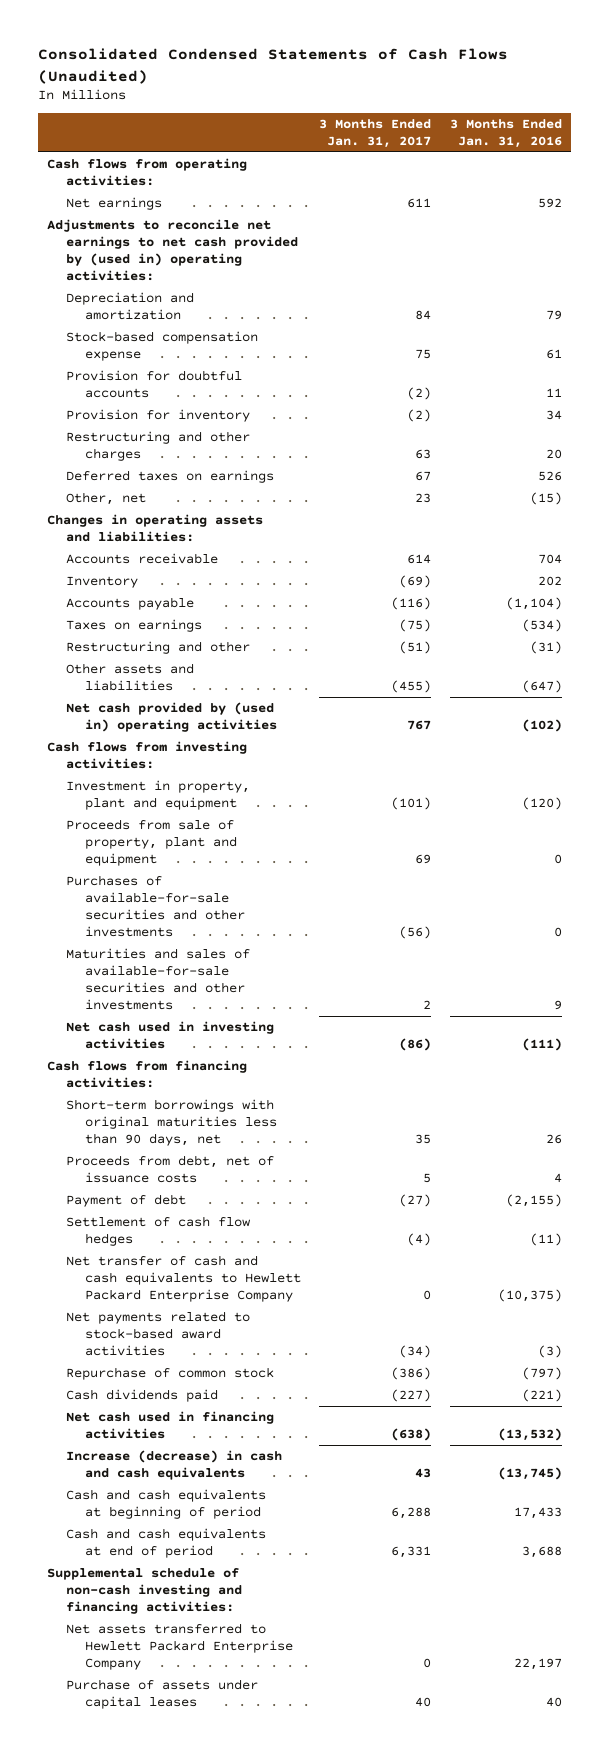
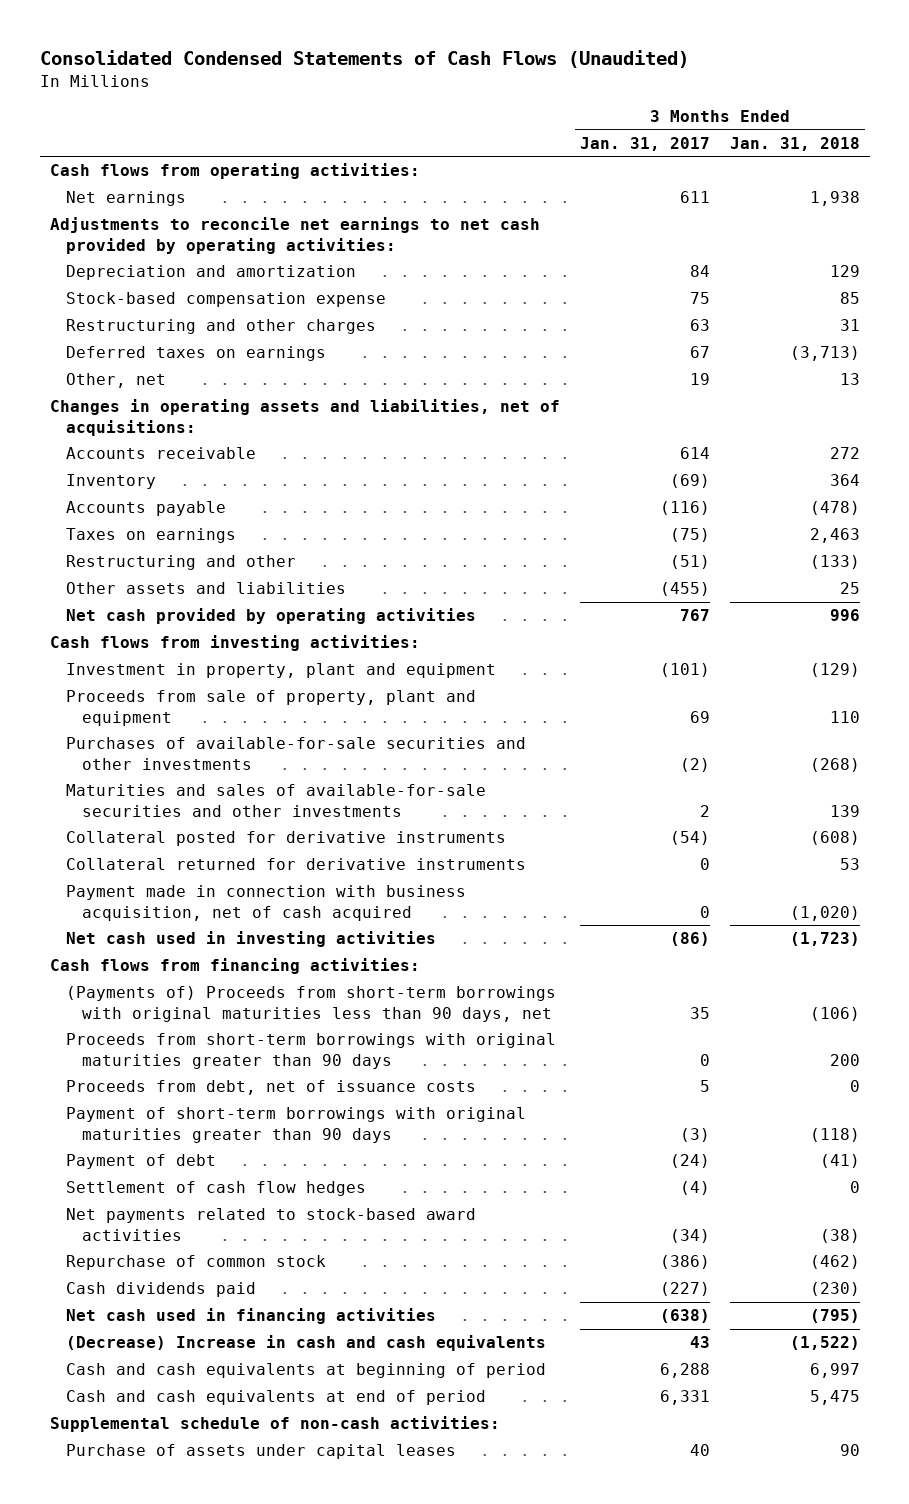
[449,118,562,148] 3 Months Ended Jan. 31, 2016 -> none
none -> [729,136,860,151] Jan. 31, 2018
[47,218,299,282] Adjustments to reconcile net earnings to net cash provided by (used in) operating activities: -> [49,217,540,254] Adjustments to reconcile net earnings to net cash provided by operating activities:
[66,369,243,399] Provision for doubtful accounts -> none
[66,408,251,422] Provision for inventory -> none
[415,492,432,503] 23 -> [689,373,710,386] 19
[47,513,264,543] Changes in operating assets and liabilities: -> [49,399,560,436] Changes in operating assets and liabilities, net of acquisitions:
[66,701,278,733] Net cash provided by (used in) operating activities -> [65,608,476,625] Net cash provided by operating activities
[399,926,432,940] (56) -> [679,757,710,772] (2)
none -> [65,831,506,847] Collateral posted for derivative instruments
none -> [65,858,526,871] Collateral returned for derivative instruments
none -> [65,885,466,921] Payment made in connection with business acquisition, net of cash acquired
[66,1098,278,1147] Short-term borrowings with original maturities less than 90 days, net -> [65,986,556,1022] (Payments of) Proceeds from short-term borrowings with original maturities less than 90 days, net
none -> [65,1033,556,1069] Proceeds from short-term borrowings with original maturities greater than 90 days
none -> [65,1107,526,1143] Payment of short-term borrowings with original maturities greater than 90 days
[399,1193,432,1207] (27) -> [669,1154,710,1169] (24)
[66,1254,302,1303] Net transfer of cash and cash equivalents to Hewlett Packard Enterprise Company -> none
[66,1449,283,1481] Increase (decrease) in cash and cash equivalents -> [65,1335,546,1352] (Decrease) Increase in cash and cash equivalents
[66,1622,294,1671] Net assets transferred to Hewlett Packard Enterprise Company -> none
[47,1567,243,1615] Supplemental schedule of non-cash investing and financing activities: -> [49,1416,500,1433] Supplemental schedule of non-cash activities:

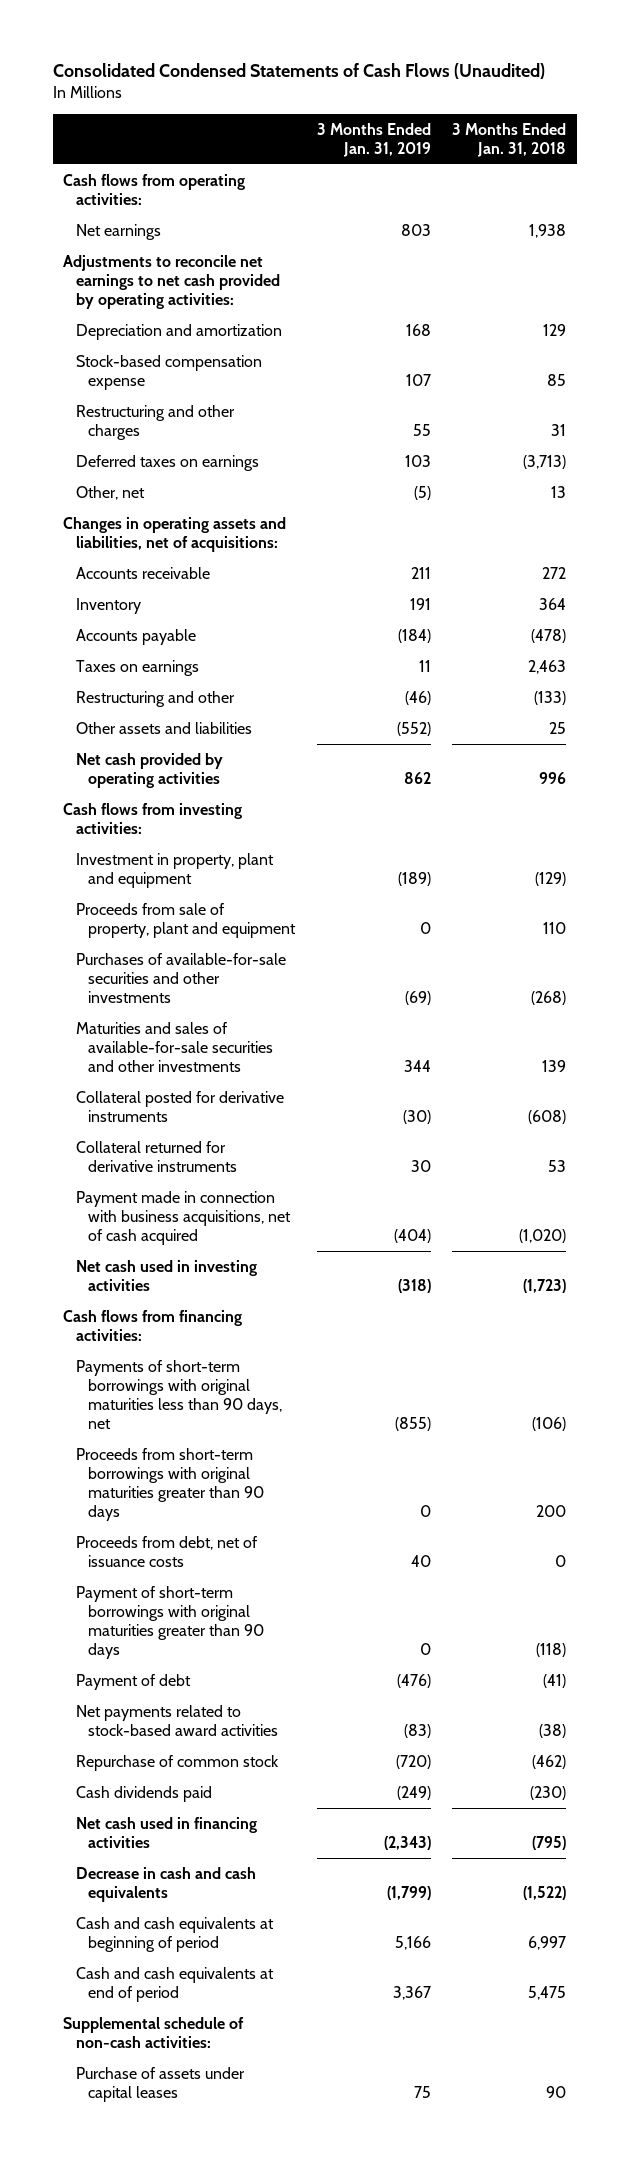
[579,136,710,151] Jan. 31, 2017 -> none
none -> [316,123,431,158] 3 Months Ended Jan. 31, 2019
[65,885,466,921] Payment made in connection with business acquisition, net of cash acquired -> [75,1190,292,1245] Payment made in connection with business acquisitions, net of cash acquired
[65,986,556,1022] (Payments of) Proceeds from short-term borrowings with original maturities less than 90 days, net -> [75,1359,283,1429] Payments of short-term borrowings with original maturities less than 90 days, net
[65,1181,366,1197] Settlement of cash flow hedges -> none
[65,1335,546,1352] (Decrease) Increase in cash and cash equivalents -> [75,1866,256,1902] Decrease in cash and cash equivalents

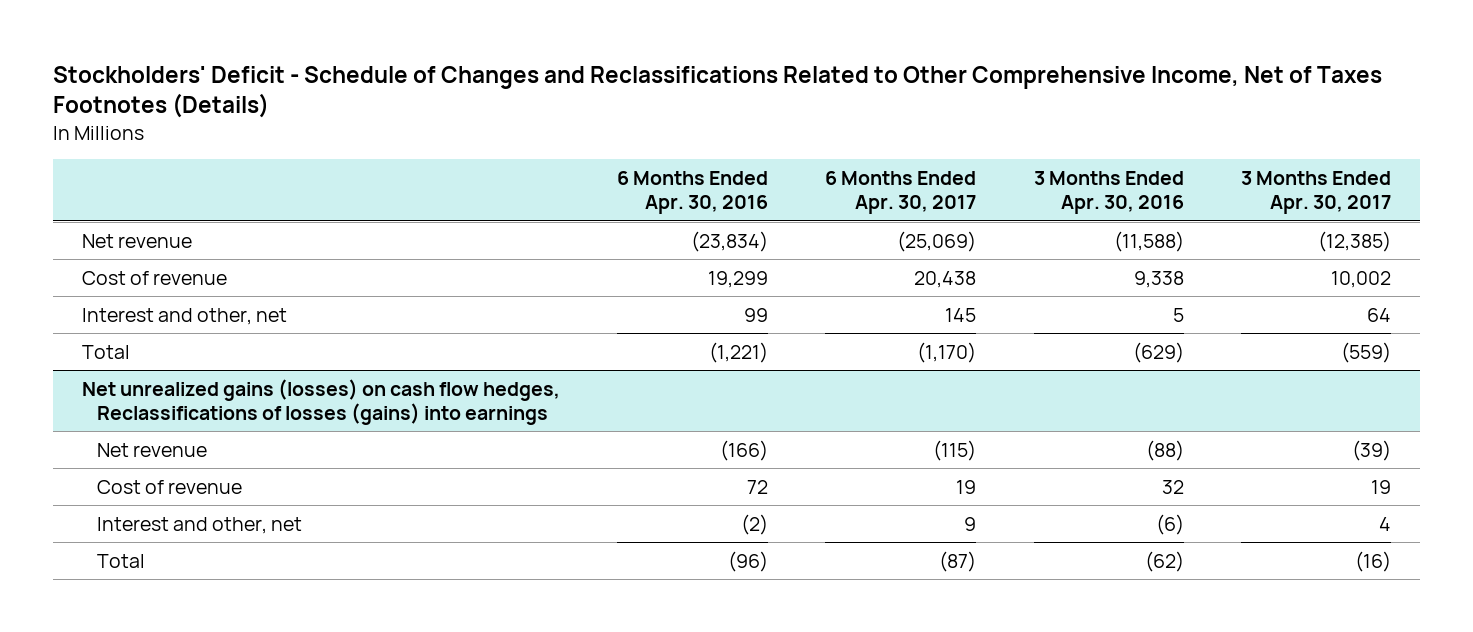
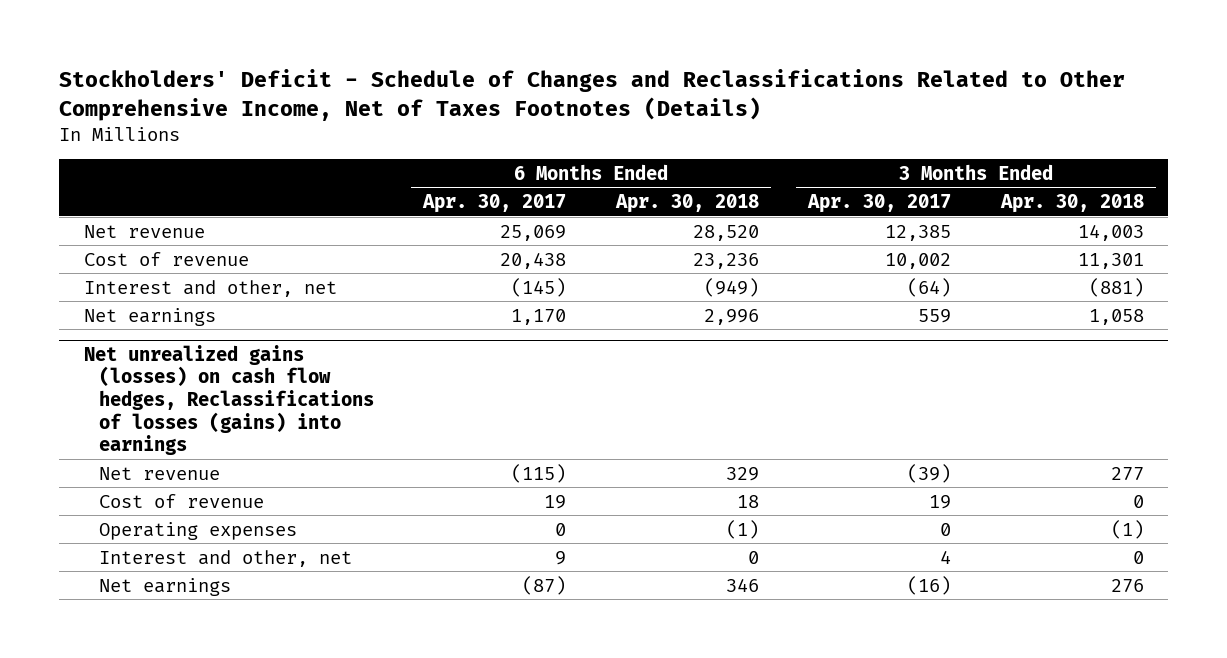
[616,171,768,214] 6 Months Ended Apr. 30, 2016 -> none
[1033,171,1184,214] 3 Months Ended Apr. 30, 2016 -> none
none -> [614,193,759,213] Apr. 30, 2018
none -> [999,193,1144,213] Apr. 30, 2018
[897,230,977,252] (25,069) -> [500,224,567,241] 25,069
[1318,230,1392,252] (12,385) -> [885,224,952,241] 12,385
[81,344,130,359] Total -> none
[945,307,977,322] 145 -> [511,277,567,297] (145)
[1367,307,1392,322] 64 -> [907,277,952,297] (64)
none -> [83,307,216,326] Net earnings
none -> [98,521,297,540] Operating expenses
[97,553,146,568] Total -> [98,577,231,596] Net earnings

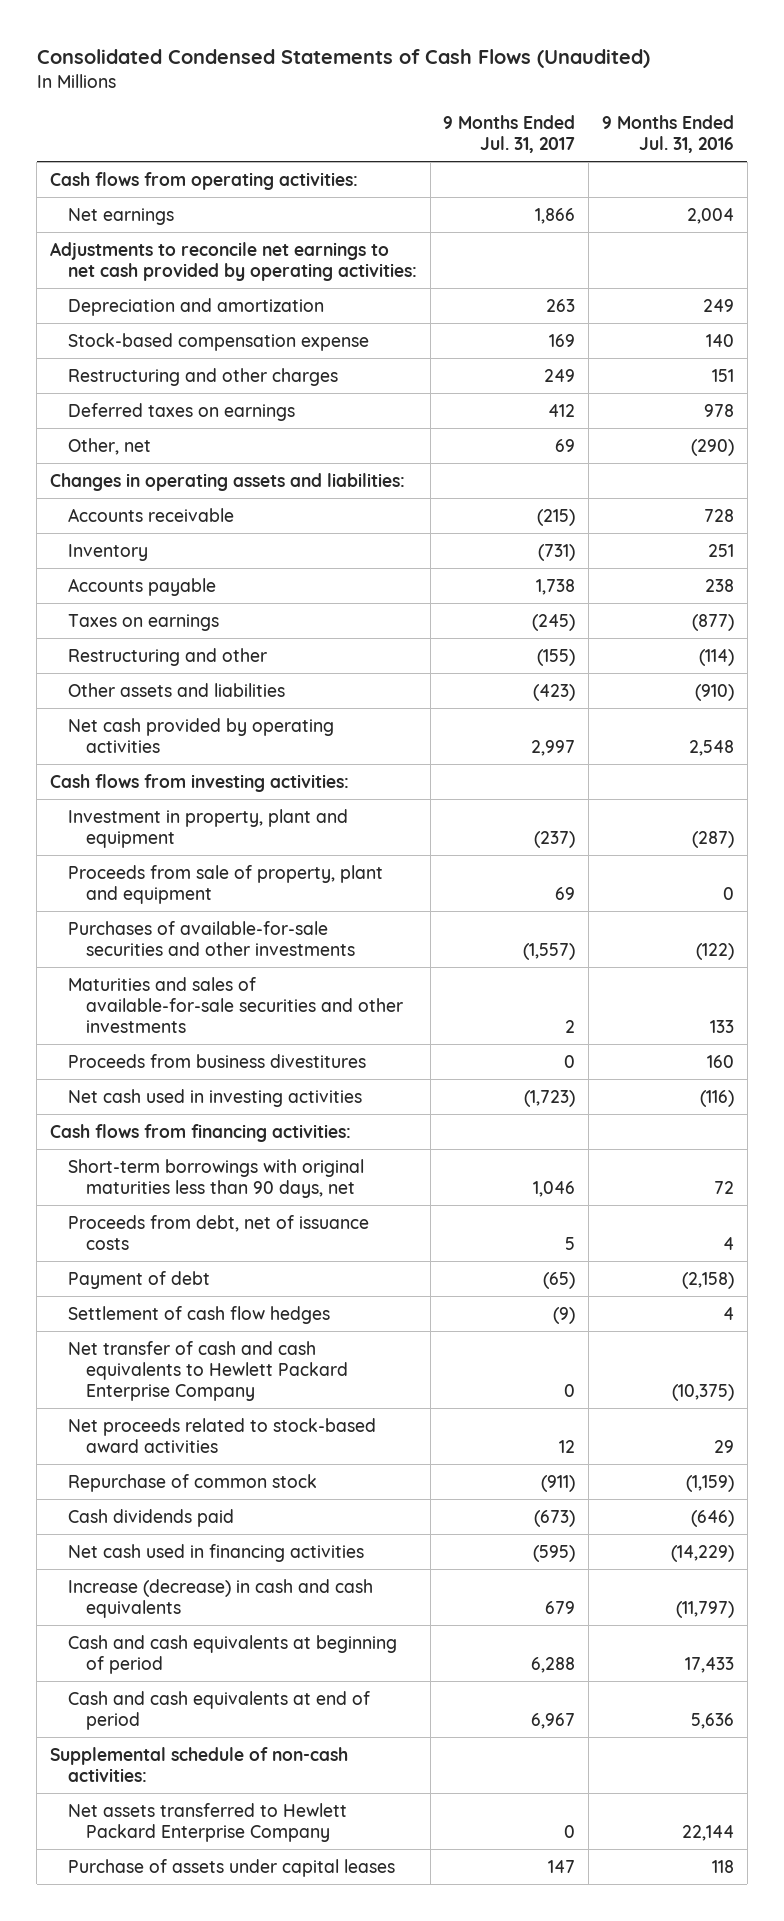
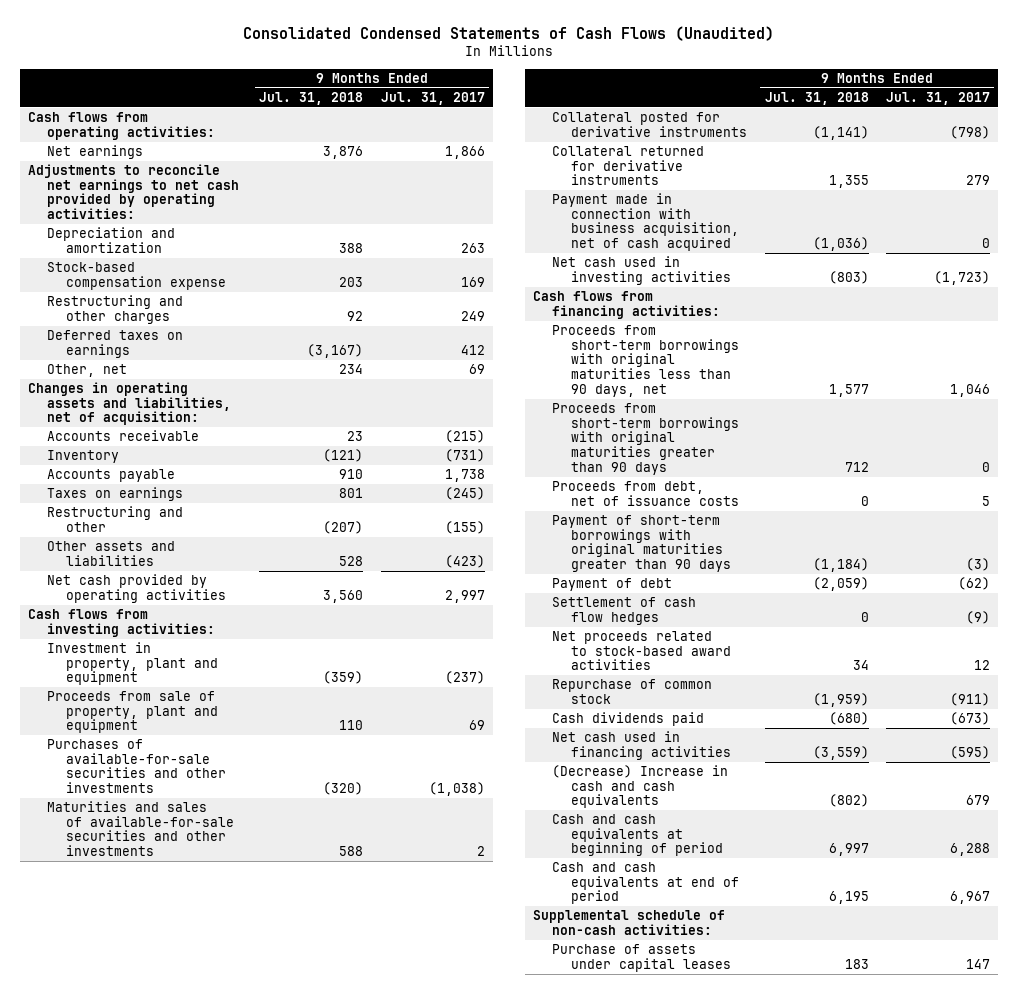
[601,114,734,153] 9 Months Ended Jul. 31, 2016 -> none
none -> [259,91,364,105] Jul. 31, 2018
[50,472,406,491] Changes in operating assets and liabilities: -> [28,382,232,426] Changes in operating assets and liabilities, net of acquisition:
[523,942,576,960] (1,557) -> [428,782,485,797] (1,038)
[67,1053,366,1068] Proceeds from business divestitures -> none
none -> [552,112,748,137] Collateral posted for derivative instruments
none -> [552,146,705,186] Collateral returned for derivative instruments
none -> [552,193,740,252] Payment made in connection with business acquisition, net of cash acquired
[67,1158,364,1198] Short-term borrowings with original maturities less than 90 days, net -> [552,325,740,397] Proceeds from short-term borrowings with original maturities less than 90 days, net
none -> [552,403,740,475] Proceeds from short-term borrowings with original maturities greater than 90 days
none -> [552,515,732,573] Payment of short-term borrowings with original maturities greater than 90 days
[543,1271,576,1289] (65) -> [957,577,990,591] (62)
[67,1340,348,1401] Net transfer of cash and cash equivalents to Hewlett Packard Enterprise Company -> none
[67,1578,373,1618] Increase (decrease) in cash and cash equivalents -> [552,765,729,809] (Decrease) Increase in cash and cash equivalents
[67,1802,347,1842] Net assets transferred to Hewlett Packard Enterprise Company -> none

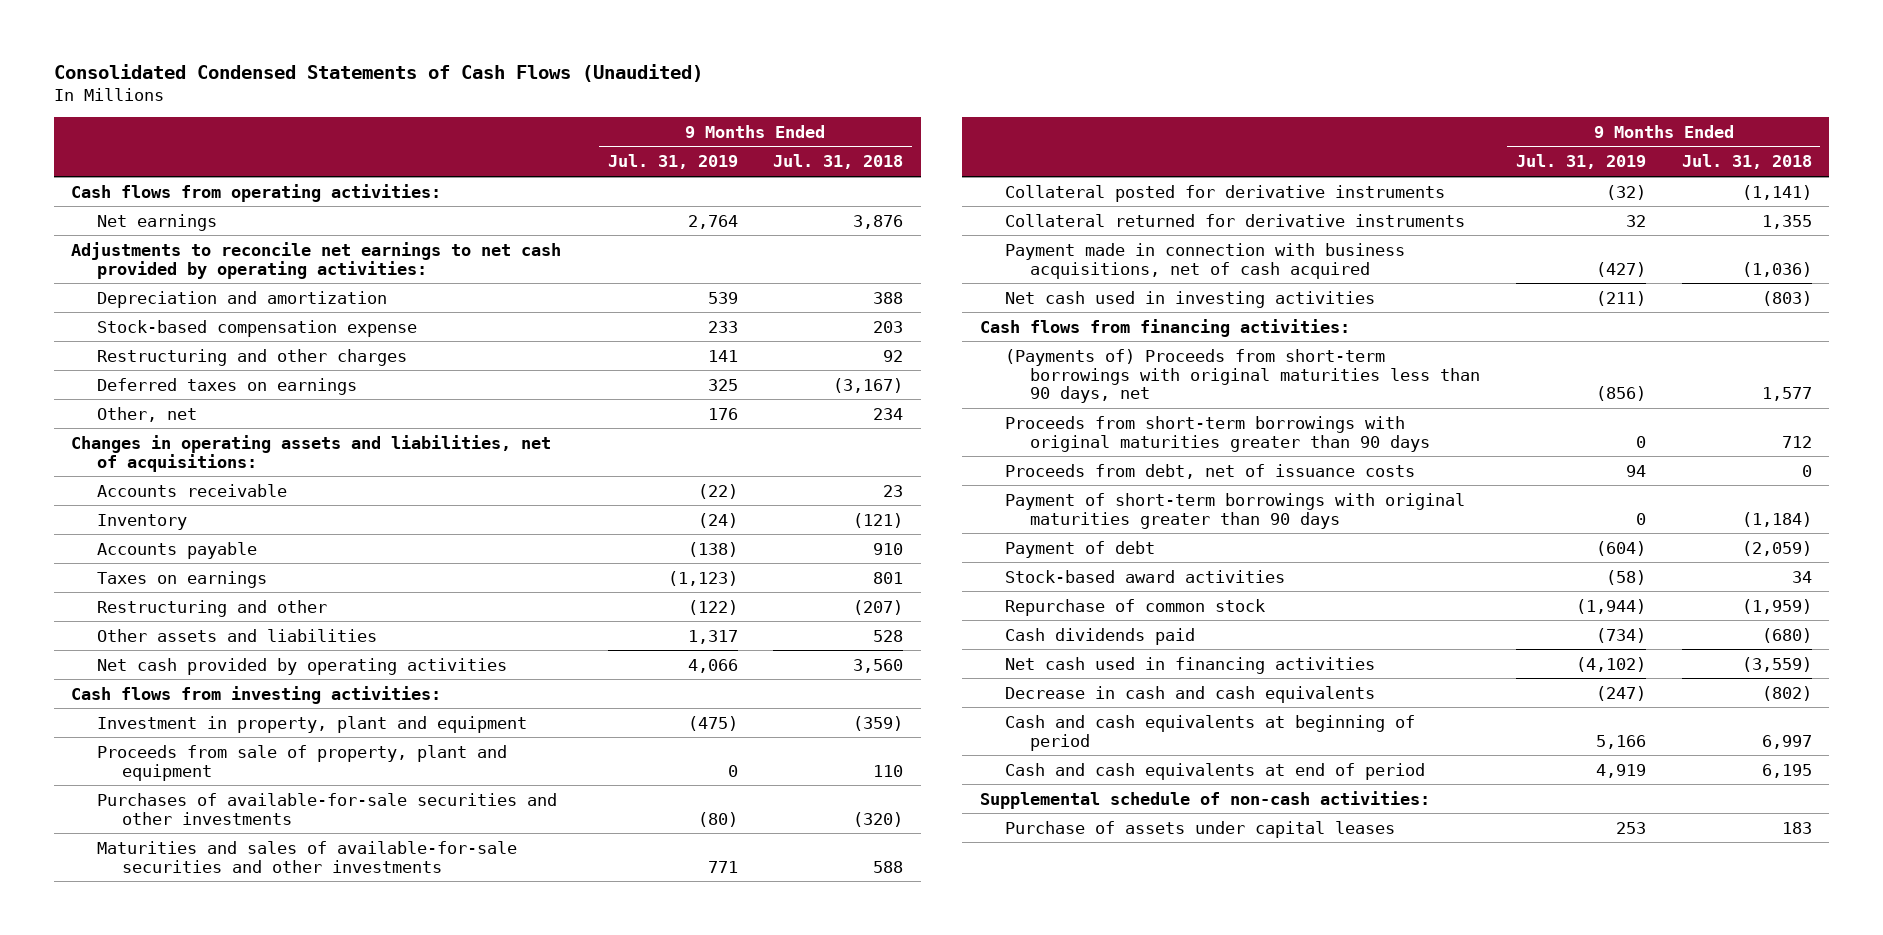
[380,91,485,105] Jul. 31, 2017 -> none
none -> [607,154,738,170] Jul. 31, 2019
[28,382,232,426] Changes in operating assets and liabilities, net of acquisition: -> [71,434,552,472] Changes in operating assets and liabilities, net of acquisitions:
[552,193,740,252] Payment made in connection with business acquisition, net of cash acquired -> [1005,242,1406,279] Payment made in connection with business acquisitions, net of cash acquired
[552,325,740,397] Proceeds from short-term borrowings with original maturities less than 90 days, net -> [1005,348,1481,404] (Payments of) Proceeds from short-term borrowings with original maturities less than 90 days, net
[552,597,697,625] Settlement of cash flow hedges -> none
[552,631,732,671] Net proceeds related to stock-based award activities -> [1005,569,1286,583] Stock-based award activities
[552,765,729,809] (Decrease) Increase in cash and cash equivalents -> [1005,685,1376,703] Decrease in cash and cash equivalents

